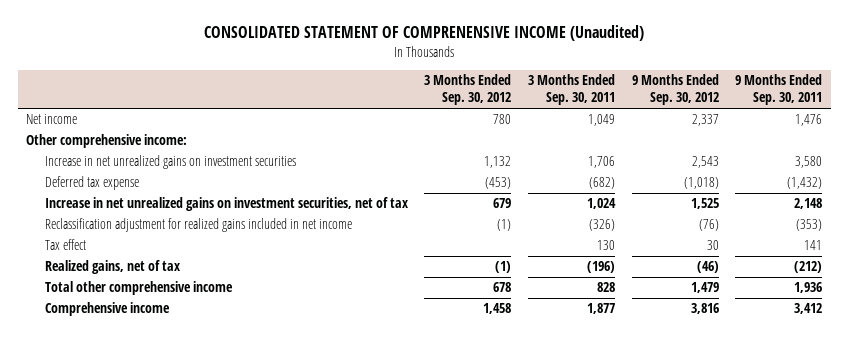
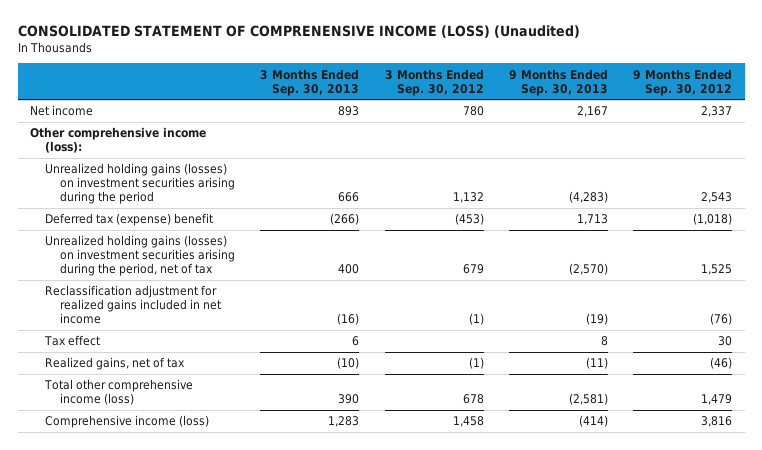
[204,25,645,42] CONSOLIDATED STATEMENT OF COMPRENENSIVE INCOME (Unaudited) -> [17,24,580,38] CONSOLIDATED STATEMENT OF COMPRENENSIVE INCOME (LOSS) (Unaudited)
[527,74,615,106] 3 Months Ended Sep. 30, 2011 -> none
[735,74,823,106] 9 Months Ended Sep. 30, 2011 -> none
none -> [260,68,360,96] 3 Months Ended Sep. 30, 2013
none -> [508,68,608,96] 9 Months Ended Sep. 30, 2013
[25,134,187,149] Other comprehensive income: -> [30,127,207,154] Other comprehensive income (loss):
[44,155,296,170] Increase in net unrealized gains on investment securities -> [45,163,236,205] Unrealized holding gains (losses) on investment securities arising during the period
[44,176,139,191] Deferred tax expense -> [45,213,214,227] Deferred tax (expense) benefit
[44,197,408,212] Increase in net unrealized gains on investment securities, net of tax -> [45,235,236,277] Unrealized holding gains (losses) on investment securities arising during the period, net of tax
[44,281,233,296] Total other comprehensive income -> [44,379,194,406] Total other comprehensive income (loss)
[44,302,170,317] Comprehensive income -> [45,415,210,429] Comprehensive income (loss)

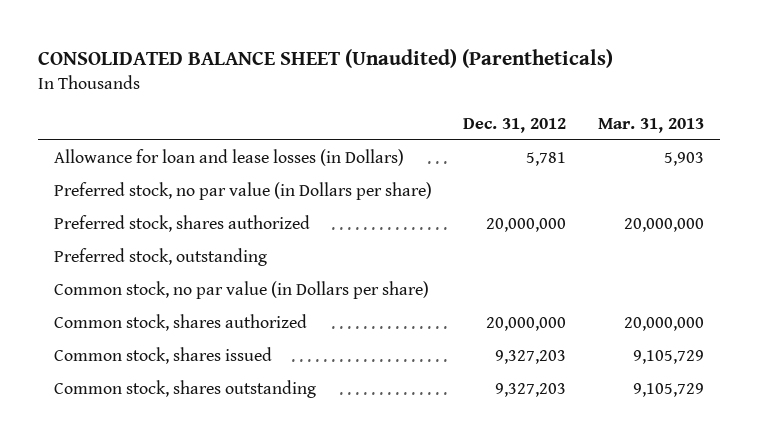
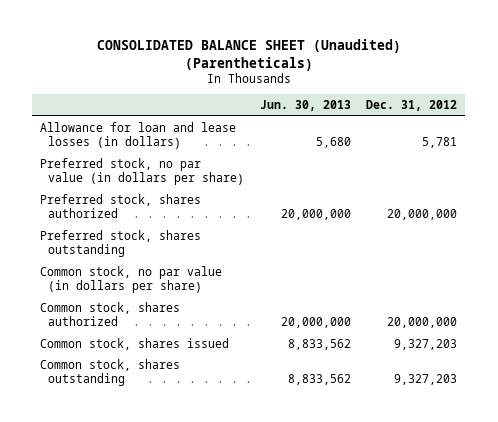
[597,117,704,133] Mar. 31, 2013 -> none
none -> [259,100,351,112] Jun. 30, 2013
[53,148,404,166] Allowance for loan and lease losses (in Dollars) -> [40,121,237,149] Allowance for loan and lease losses (in dollars)
[53,181,432,200] Preferred stock, no par value (in Dollars per share) -> [40,157,245,185] Preferred stock, no par value (in dollars per share)
[53,247,267,266] Preferred stock, outstanding -> [40,229,202,257] Preferred stock, shares outstanding
[53,280,429,299] Common stock, no par value (in Dollars per share) -> [40,265,223,293] Common stock, no par value (in dollars per share)

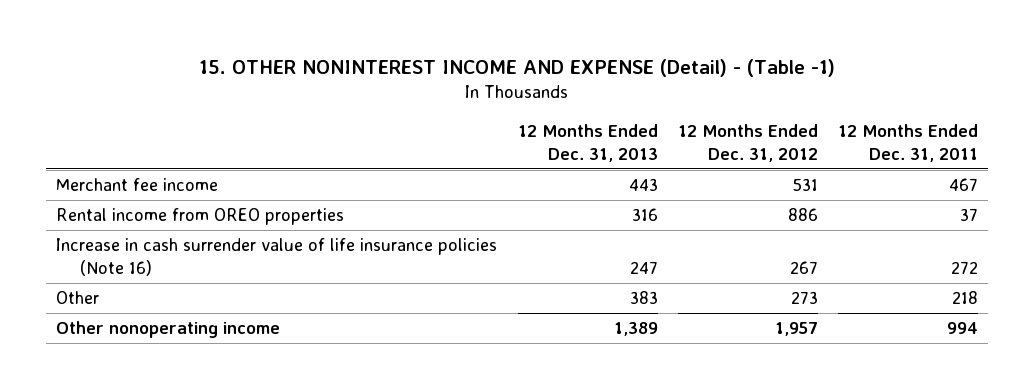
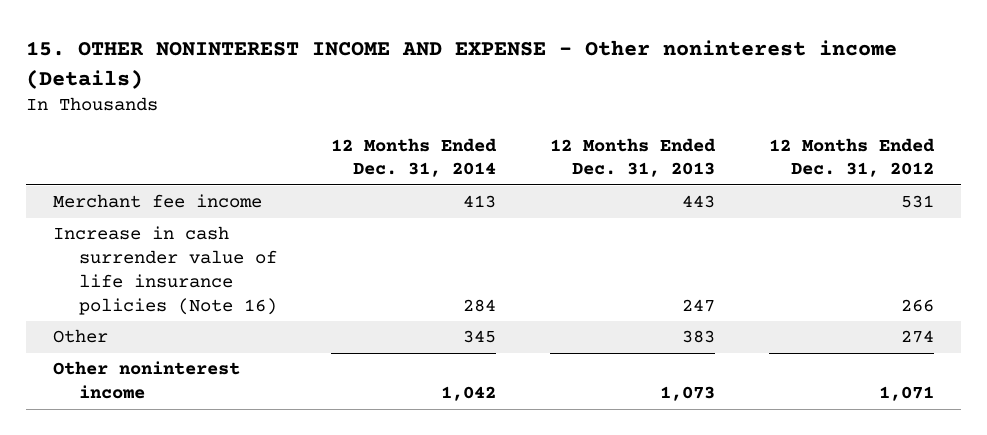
[199,58,836,77] 15. OTHER NONINTEREST INCOME AND EXPENSE (Detail) - (Table -1) -> [25,40,897,89] 15. OTHER NONINTEREST INCOME AND EXPENSE - Other noninterest income (Details)
[838,123,979,162] 12 Months Ended Dec. 31, 2011 -> none
none -> [330,137,497,178] 12 Months Ended Dec. 31, 2014
[56,208,345,226] Rental income from OREO properties -> none
[789,260,818,274] 267 -> [901,298,935,312] 266
[790,291,818,305] 273 -> [901,330,935,344] 274
[56,321,281,339] Other nonoperating income -> [52,361,240,400] Other noninterest income
[613,322,658,337] 1,389 -> [660,386,716,402] 1,073
[774,322,818,337] 1,957 -> [879,386,935,402] 1,071

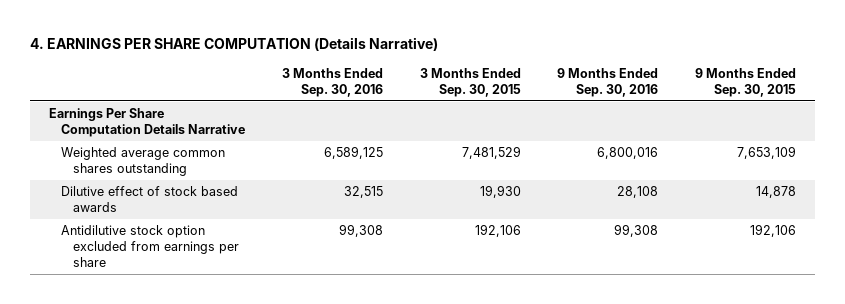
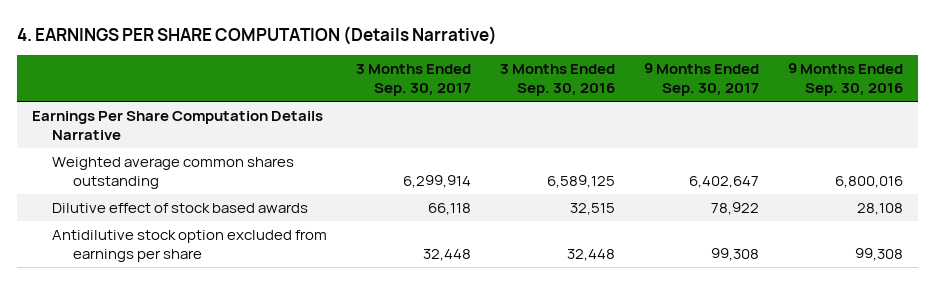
[419,67,521,97] 3 Months Ended Sep. 30, 2015 -> none
[695,67,797,97] 9 Months Ended Sep. 30, 2015 -> none
none -> [356,64,472,97] 3 Months Ended Sep. 30, 2017
none -> [644,63,760,97] 9 Months Ended Sep. 30, 2017
[338,224,383,238] 99,308 -> [567,248,616,261] 32,448

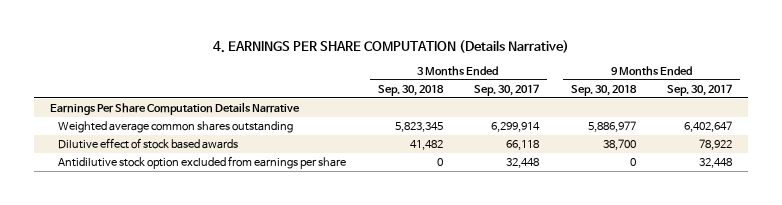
[500,64,616,97] 3 Months Ended Sep. 30, 2016 -> none
[788,63,904,97] 9 Months Ended Sep. 30, 2016 -> none
none -> [377,84,444,96] Sep. 30, 2018
none -> [570,84,637,96] Sep. 30, 2018
[711,247,760,261] 99,308 -> [699,157,733,168] 32,448

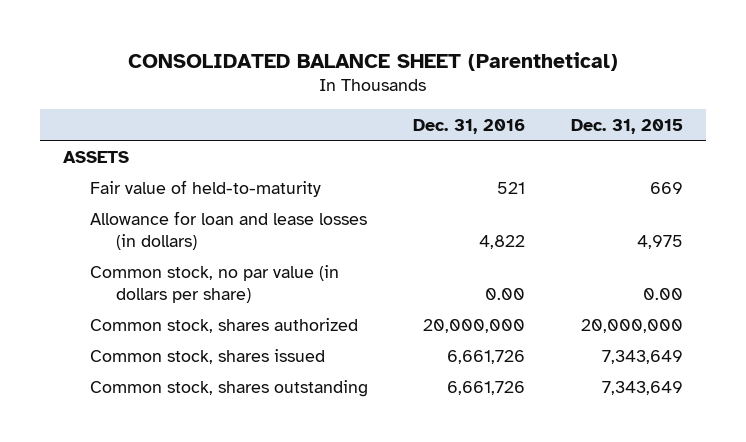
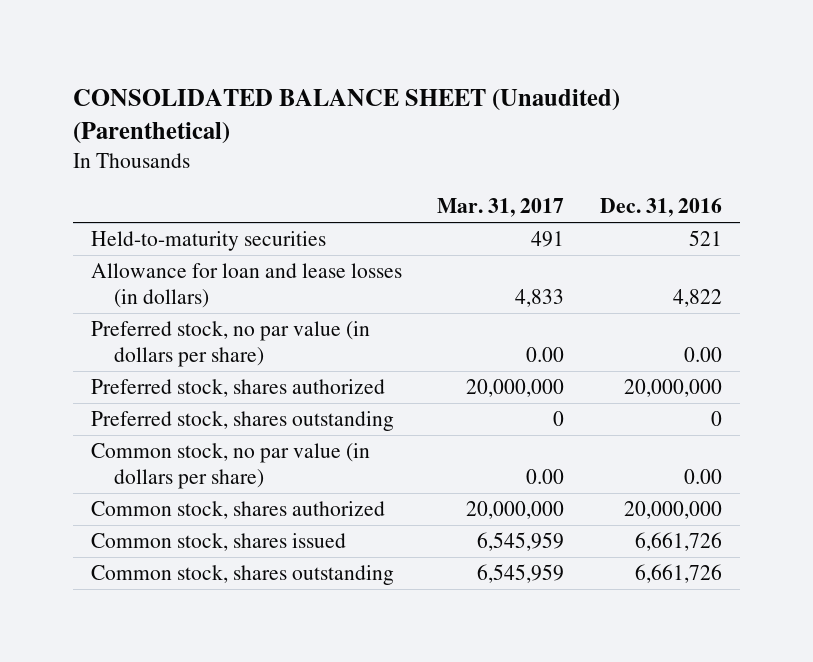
[128,51,619,71] CONSOLIDATED BALANCE SHEET (Parenthetical) -> [72,88,620,145] CONSOLIDATED BALANCE SHEET (Unaudited) (Parenthetical)
[571,118,684,134] Dec. 31, 2015 -> none
none -> [437,197,565,217] Mar. 31, 2017
[63,150,130,163] ASSETS -> none
[89,179,321,197] Fair value of held-to-maturity -> [90,231,326,252] Held-to-maturity securities
none -> [90,321,370,367] Preferred stock, no par value (in dollars per share)
none -> [90,379,385,398] Preferred stock, shares authorized
none -> [90,411,394,432] Preferred stock, shares outstanding

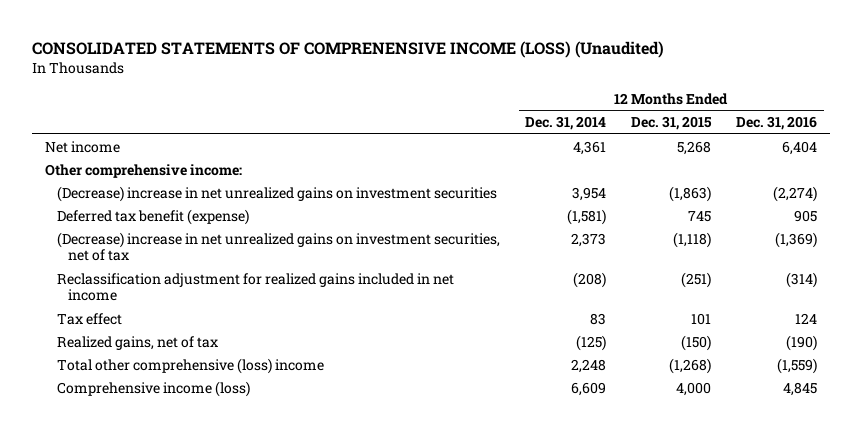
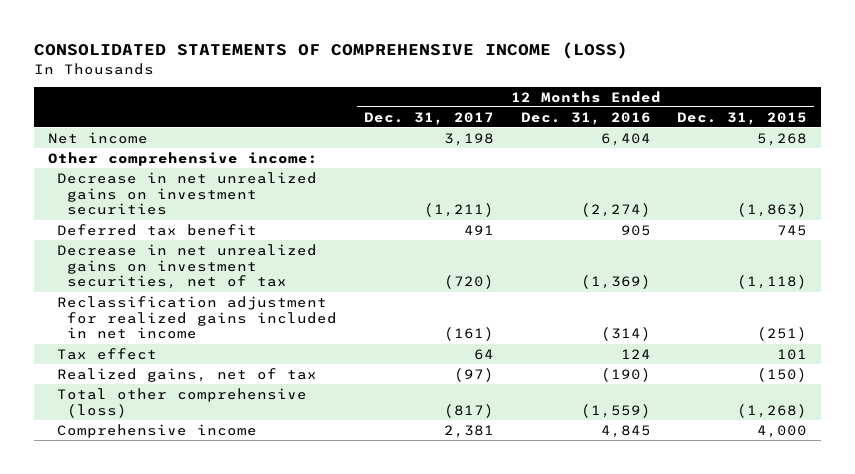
[32,41,665,59] CONSOLIDATED STATEMENTS OF COMPRENENSIVE INCOME (LOSS) (Unaudited) -> [34,42,629,60] CONSOLIDATED STATEMENTS OF COMPREHENSIVE INCOME (LOSS)
[524,116,606,131] Dec. 31, 2014 -> none
none -> [363,111,494,125] Dec. 31, 2017
[56,185,497,202] (Decrease) increase in net unrealized gains on investment securities -> [57,171,318,216] Decrease in net unrealized gains on investment securities
[56,208,249,225] Deferred tax benefit (expense) -> [57,223,258,236] Deferred tax benefit
[56,231,500,262] (Decrease) increase in net unrealized gains on investment securities, net of tax -> [57,243,318,290] Decrease in net unrealized gains on investment securities, net of tax
[56,357,324,374] Total other comprehensive (loss) income -> [57,387,308,418] Total other comprehensive (loss)
[56,380,250,397] Comprehensive income (loss) -> [57,423,258,438] Comprehensive income

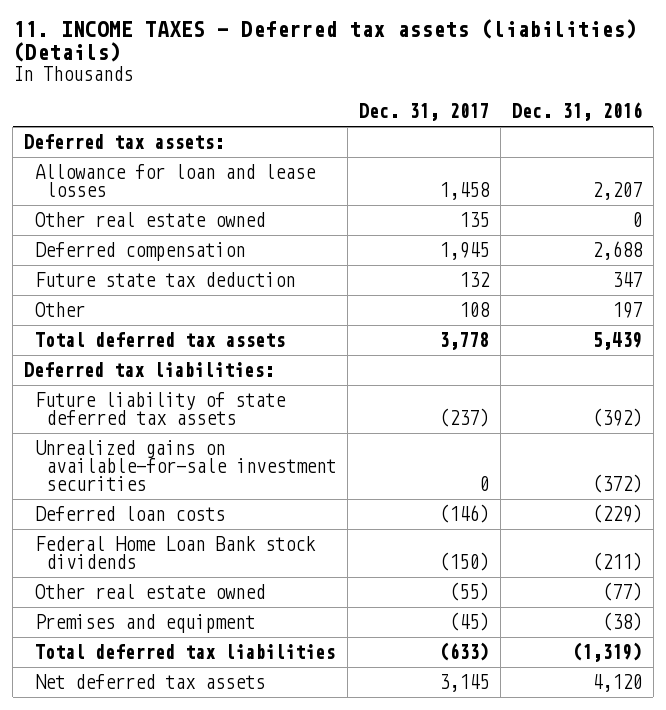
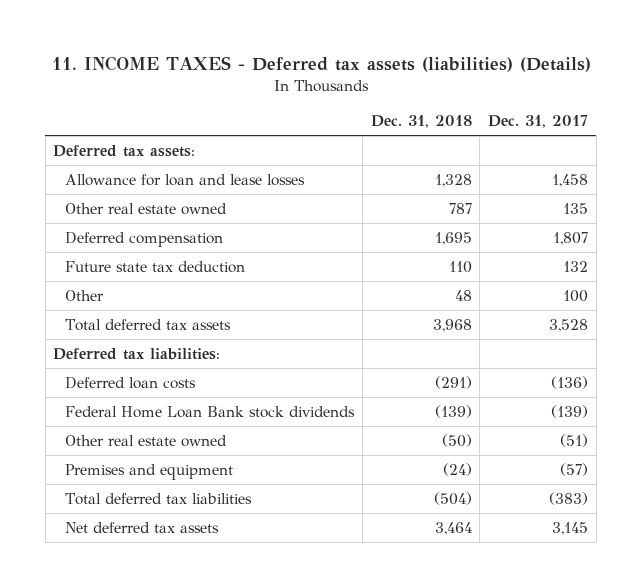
[511,102,642,122] Dec. 31, 2016 -> none
none -> [370,115,472,129] Dec. 31, 2018
[439,242,490,261] 1,945 -> [553,231,589,245] 1,807
[459,302,491,318] 108 -> [563,289,589,302] 100
[439,332,490,351] 3,778 -> [549,318,589,332] 3,528
[35,392,287,426] Future liability of state deferred tax assets -> none
[35,440,337,492] Unrealized gains on available-for-sale investment securities -> none
[439,504,490,524] (146) -> [551,375,589,389] (136)
[439,552,490,572] (150) -> [551,404,589,418] (139)
[449,582,490,602] (55) -> [560,433,589,447] (51)
[449,612,490,632] (45) -> [560,462,589,476] (57)
[439,642,490,662] (633) -> [549,491,589,505] (383)

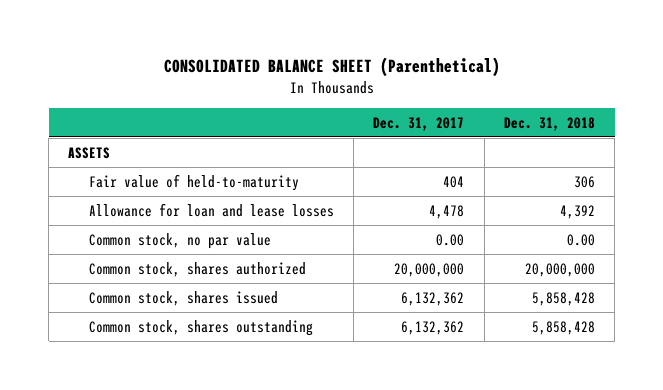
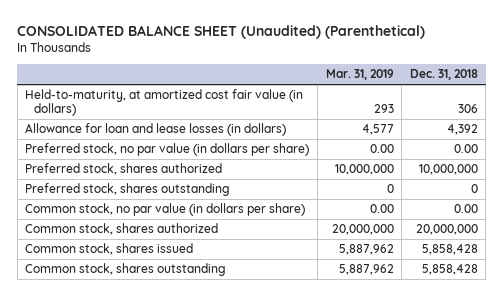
[163,57,500,78] CONSOLIDATED BALANCE SHEET (Parenthetical) -> [17,25,426,40] CONSOLIDATED BALANCE SHEET (Unaudited) (Parenthetical)
[373,116,465,131] Dec. 31, 2017 -> none
none -> [325,69,394,81] Mar. 31, 2019
[68,146,111,159] ASSETS -> none
[88,173,299,191] Fair value of held-to-maturity -> none
none -> [25,89,304,117] Held-to-maturity, at amortized cost fair value (in dollars)
[88,202,334,217] Allowance for loan and lease losses -> [25,123,287,137] Allowance for loan and lease losses (in dollars)
none -> [25,143,310,157] Preferred stock, no par value (in dollars per share)
none -> [25,163,223,176] Preferred stock, shares authorized
none -> [25,183,231,197] Preferred stock, shares outstanding
[88,232,271,249] Common stock, no par value -> [25,203,306,217] Common stock, no par value (in dollars per share)

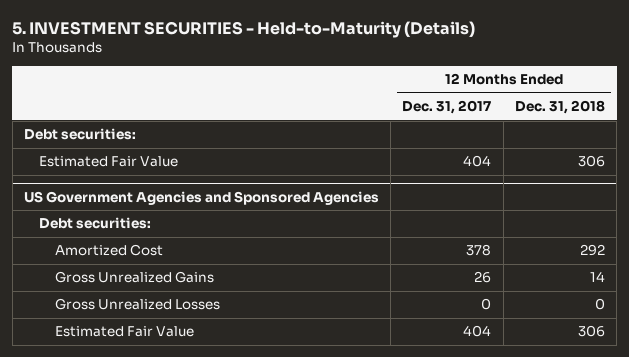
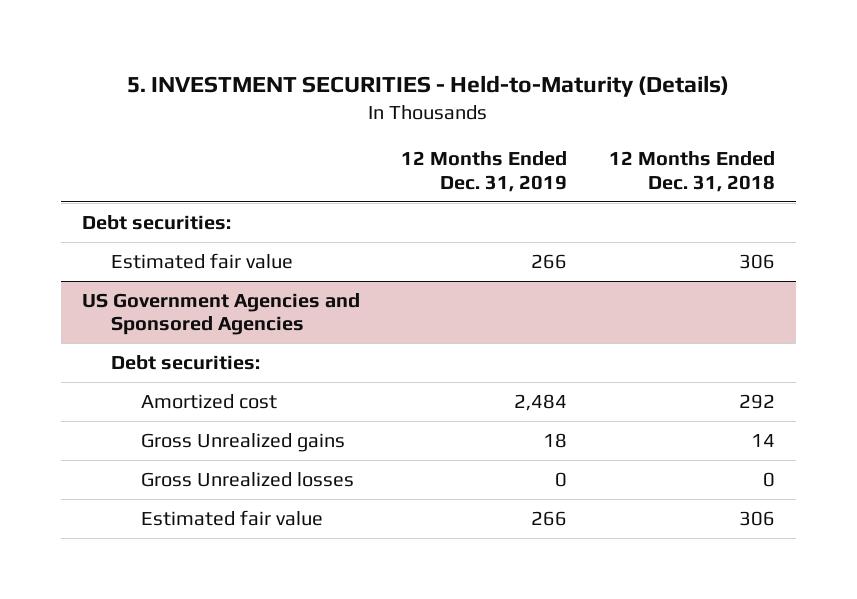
[402,100,492,115] Dec. 31, 2017 -> none
none -> [401,151,568,192] 12 Months Ended Dec. 31, 2019
[39,156,179,168] Estimated Fair Value -> [111,253,294,270] Estimated fair value
[54,244,163,257] Amortized Cost -> [140,394,277,410] Amortized cost
[54,271,214,284] Gross Unrealized Gains -> [140,433,345,453] Gross Unrealized gains
[54,298,220,311] Gross Unrealized Losses -> [140,472,354,488] Gross Unrealized losses
[54,326,194,338] Estimated Fair Value -> [140,510,323,527] Estimated fair value

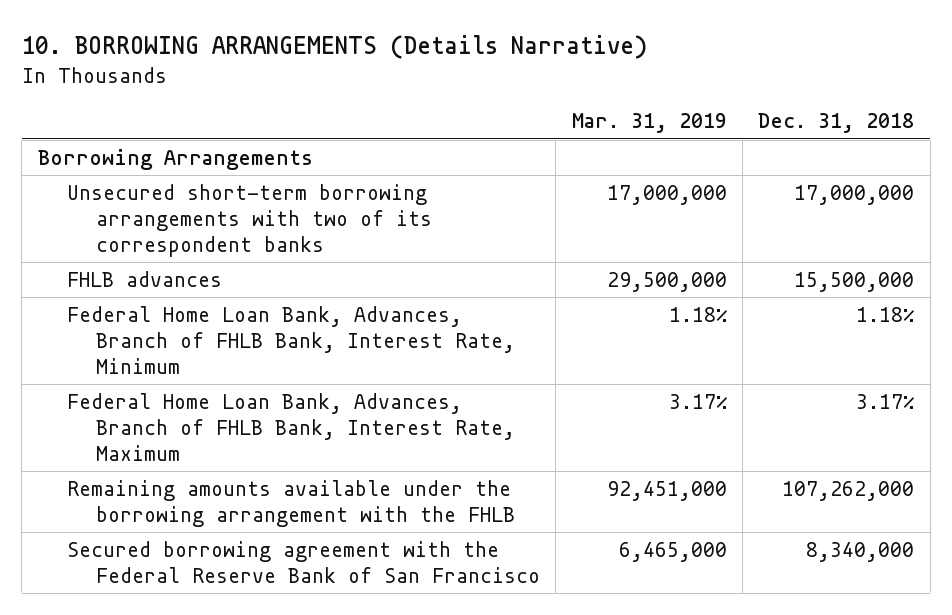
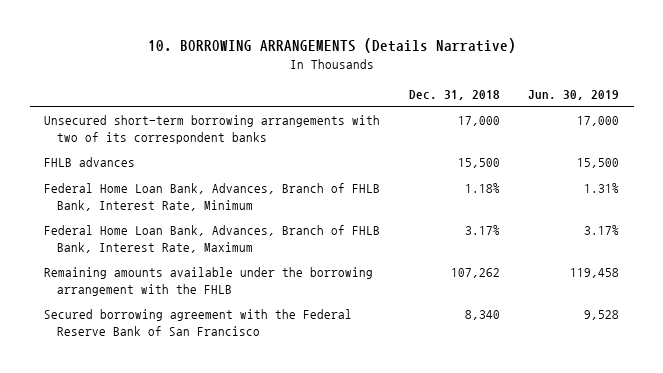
[571,113,727,134] Mar. 31, 2019 -> none
none -> [528,89,620,100] Jun. 30, 2019
[37,148,313,170] Borrowing Arrangements -> none
[794,184,915,205] 17,000,000 -> [457,116,500,127] 17,000
[794,271,915,292] 15,500,000 -> [457,158,500,169] 15,500
[782,480,915,501] 107,262,000 -> [450,268,500,279] 107,262
[806,541,915,562] 8,340,000 -> [464,310,500,321] 8,340

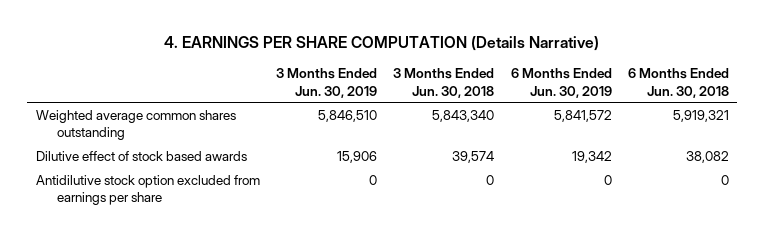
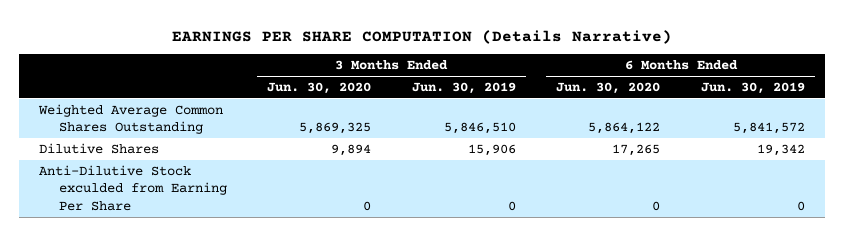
[164,36,600,52] 4. EARNINGS PER SHARE COMPUTATION (Details Narrative) -> [172,29,673,44] EARNINGS PER SHARE COMPUTATION (Details Narrative)
[393,68,495,98] 3 Months Ended Jun. 30, 2018 -> none
[628,68,730,98] 6 Months Ended Jun. 30, 2018 -> none
none -> [267,81,372,94] Jun. 30, 2020
none -> [556,81,661,94] Jun. 30, 2020
[35,109,236,140] Weighted average common shares outstanding -> [38,103,224,135] Weighted Average Common Shares Outstanding
[35,150,247,161] Dilutive effect of stock based awards -> [39,142,160,154] Dilutive Shares
[35,174,260,205] Antidilutive stock option excluded from earnings per share -> [39,164,227,212] Anti-Dilutive Stock exculded from Earning Per Share

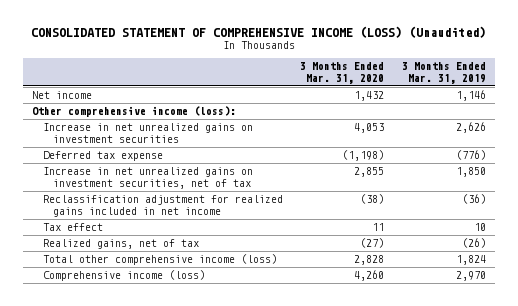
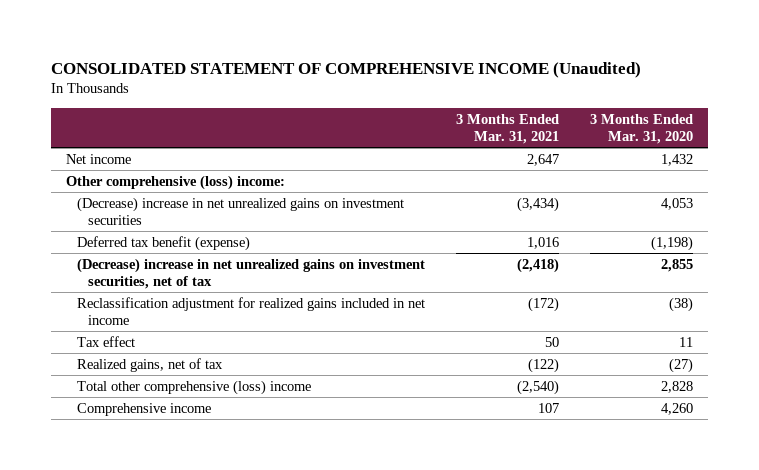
[31,26,487,39] CONSOLIDATED STATEMENT OF COMPREHENSIVE INCOME (LOSS) (Unaudited) -> [50,61,641,78] CONSOLIDATED STATEMENT OF COMPREHENSIVE INCOME (Unaudited)
[402,62,487,84] 3 Months Ended Mar. 31, 2019 -> none
none -> [455,113,559,145] 3 Months Ended Mar. 31, 2021
[31,106,236,118] Other comprehensive income (loss): -> [66,174,286,190] Other comprehensive (loss) income:
[42,123,253,143] Increase in net unrealized gains on investment securities -> [76,196,404,226] (Decrease) increase in net unrealized gains on investment securities
[42,151,163,162] Deferred tax expense -> [76,235,250,251] Deferred tax benefit (expense)
[42,167,253,189] Increase in net unrealized gains on investment securities, net of tax -> [76,257,425,290] (Decrease) increase in net unrealized gains on investment securities, net of tax
[42,254,277,266] Total other comprehensive income (loss) -> [76,379,311,395] Total other comprehensive (loss) income
[42,270,205,282] Comprehensive income (loss) -> [76,402,211,416] Comprehensive income

